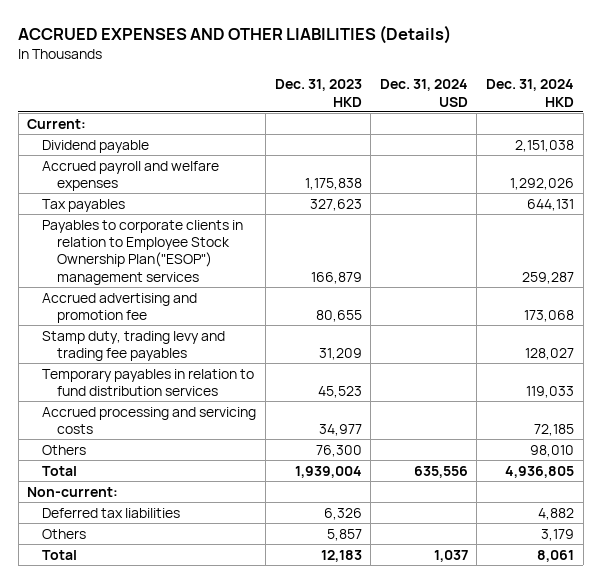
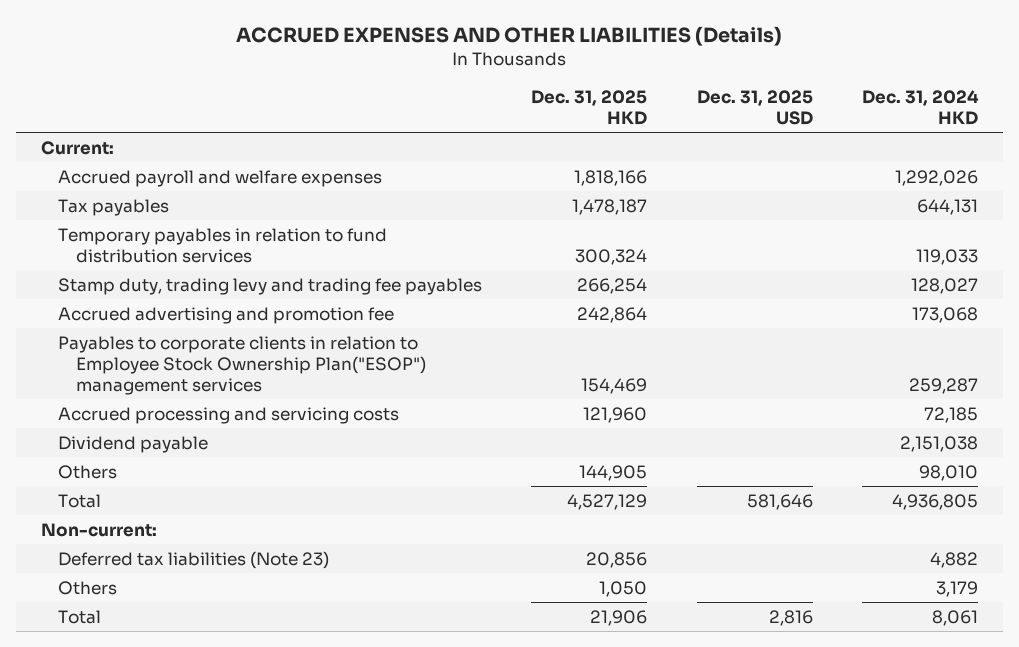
[274,79,362,107] Dec. 31, 2023 HKD -> none
[379,79,468,107] Dec. 31, 2024 USD -> none
none -> [531,89,648,125] Dec. 31, 2025 HKD
none -> [696,89,813,125] Dec. 31, 2025 USD
[42,330,226,361] Stamp duty, trading levy and trading fee payables -> [58,277,483,295] Stamp duty, trading levy and trading fee payables
[42,292,198,323] Accrued advertising and promotion fee -> [58,306,395,324] Accrued advertising and promotion fee
[42,219,244,285] Payables to corporate clients in relation to Employee Stock Ownership Plan("ESOP") management services -> [58,335,426,395] Payables to corporate clients in relation to Employee Stock Ownership Plan("ESOP") management services
[42,139,150,153] Dividend payable -> [58,435,209,453] Dividend payable
[42,507,181,518] Deferred tax liabilities -> [58,550,330,569] Deferred tax liabilities (Note 23)

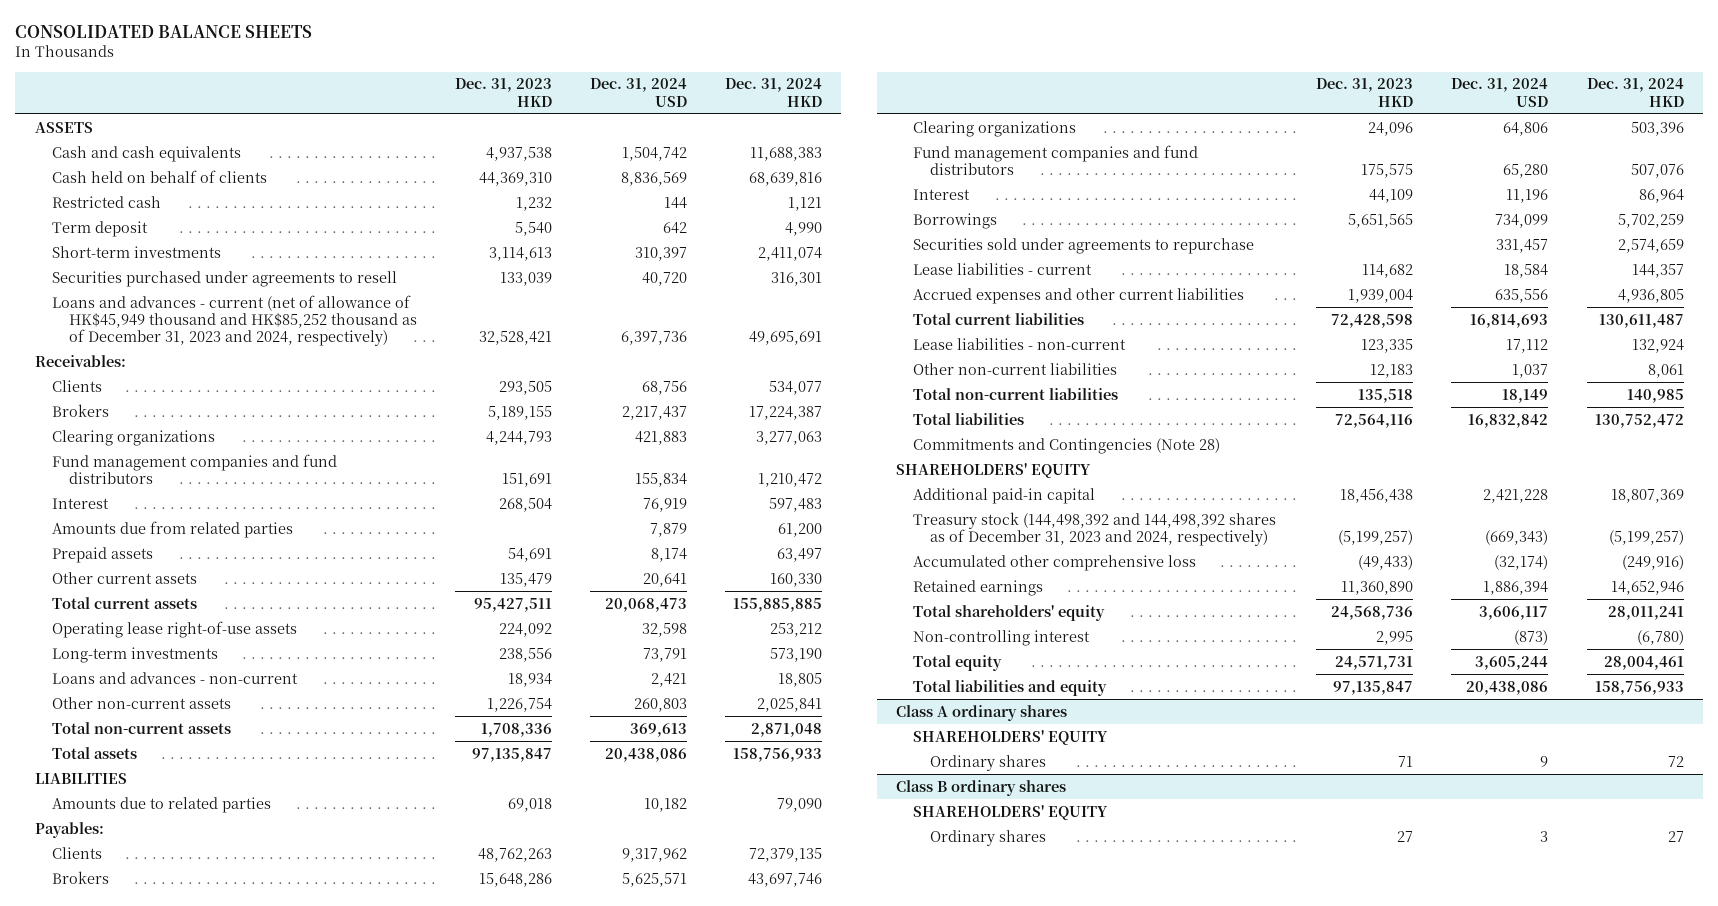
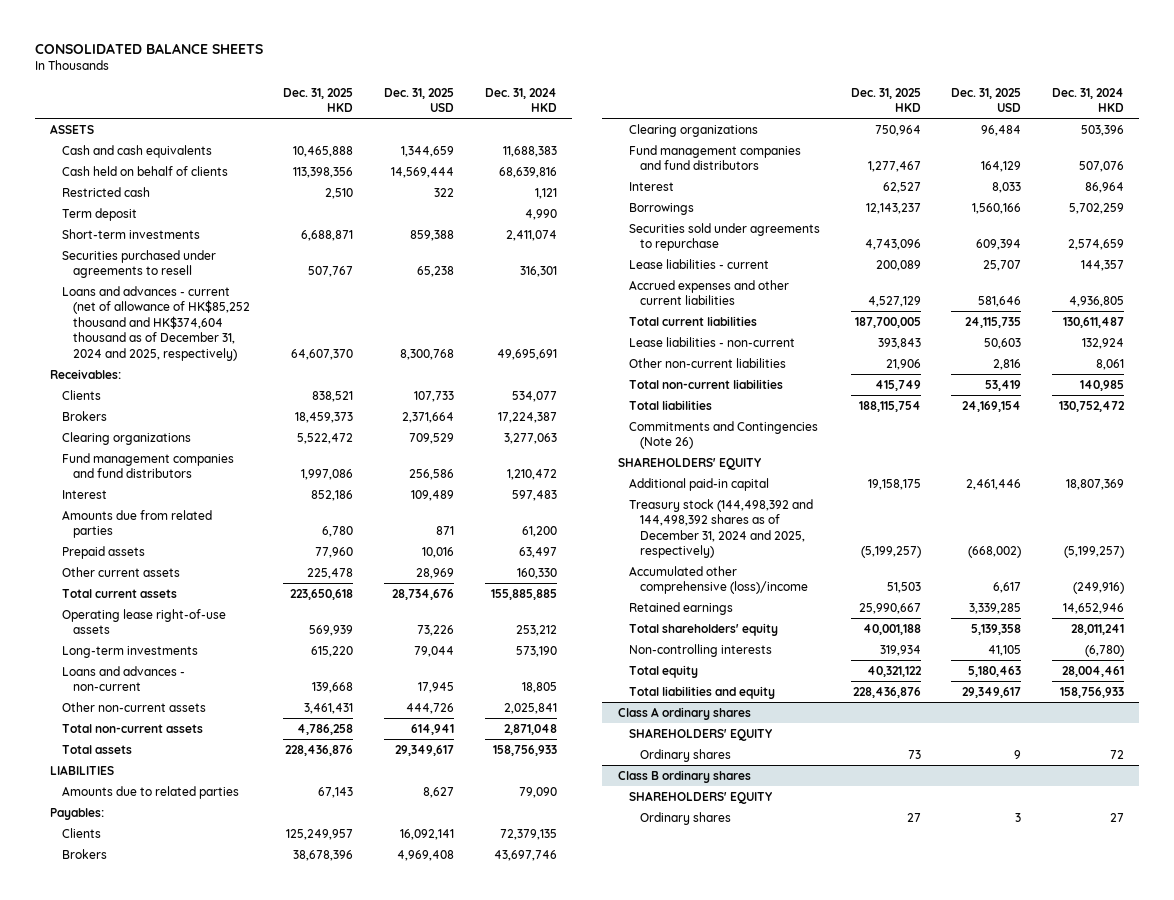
[454,78,552,107] Dec. 31, 2023 HKD -> none
[589,78,687,107] Dec. 31, 2024 USD -> none
none -> [283,87,354,113] Dec. 31, 2025 HKD
none -> [384,87,455,113] Dec. 31, 2025 USD
[51,294,417,346] Loans and advances - current (net of allowance of HK$45,949 thousand and HK$85,252 thousand as of December 31, 2023 and 2024, respectively) -> [61,285,250,361] Loans and advances - current (net of allowance of HK$85,252 thousand and HK$374,604 thousand as of December 31, 2024 and 2025, respectively)
[913,437,1221,454] Commitments and Contingencies (Note 28) -> [628,420,818,450] Commitments and Contingencies (Note 26)
[913,511,1277,546] Treasury stock (144,498,392 and 144,498,392 shares as of December 31, 2023 and 2024, respectively) -> [628,498,813,559] Treasury stock (144,498,392 and 144,498,392 shares as of December 31, 2024 and 2025, respectively)
[913,554,1197,571] Accumulated other comprehensive loss -> [628,565,809,595] Accumulated other comprehensive (loss)/income
[913,629,1091,646] Non-controlling interest -> [628,643,772,657] Non-controlling interests

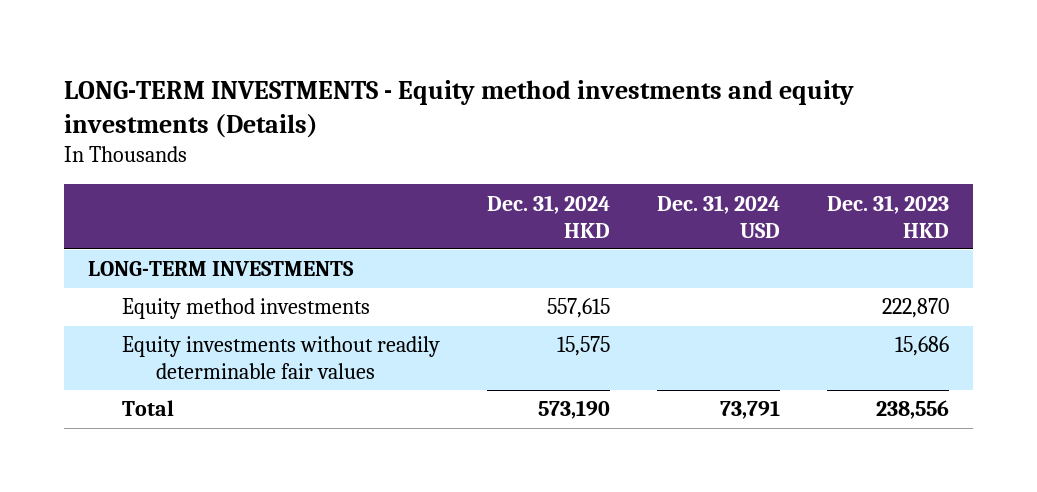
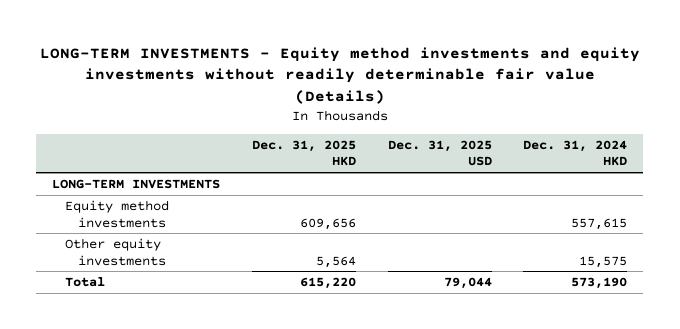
[64,79,855,138] LONG-TERM INVESTMENTS - Equity method investments and equity investments (Details) -> [39,46,640,105] LONG-TERM INVESTMENTS - Equity method investments and equity investments without readily determinable fair value (Details)
[657,194,781,238] Dec. 31, 2024 USD -> none
[827,194,950,238] Dec. 31, 2023 HKD -> none
none -> [251,139,356,167] Dec. 31, 2025 HKD
none -> [387,139,492,167] Dec. 31, 2025 USD
[121,336,440,380] Equity investments without readily determinable fair values -> [65,237,166,266] Other equity investments

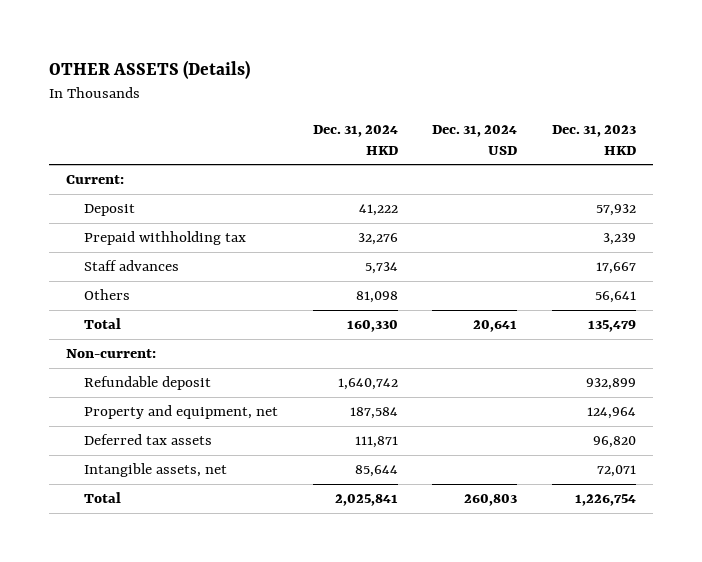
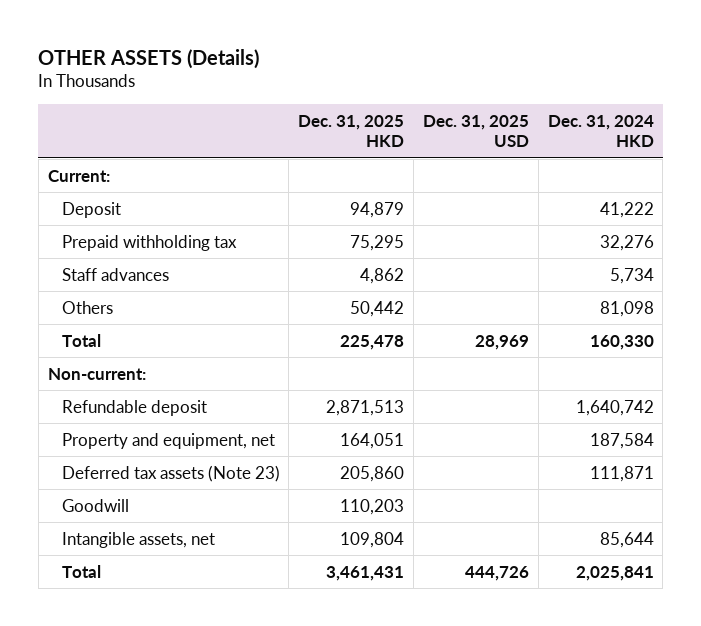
[432,125,518,155] Dec. 31, 2024 USD -> none
[551,125,636,155] Dec. 31, 2023 HKD -> none
none -> [298,114,405,148] Dec. 31, 2025 HKD
none -> [422,114,529,148] Dec. 31, 2025 USD
[84,434,213,446] Deferred tax assets -> [61,464,280,482] Deferred tax assets (Note 23)
none -> [61,498,129,512] Goodwill

